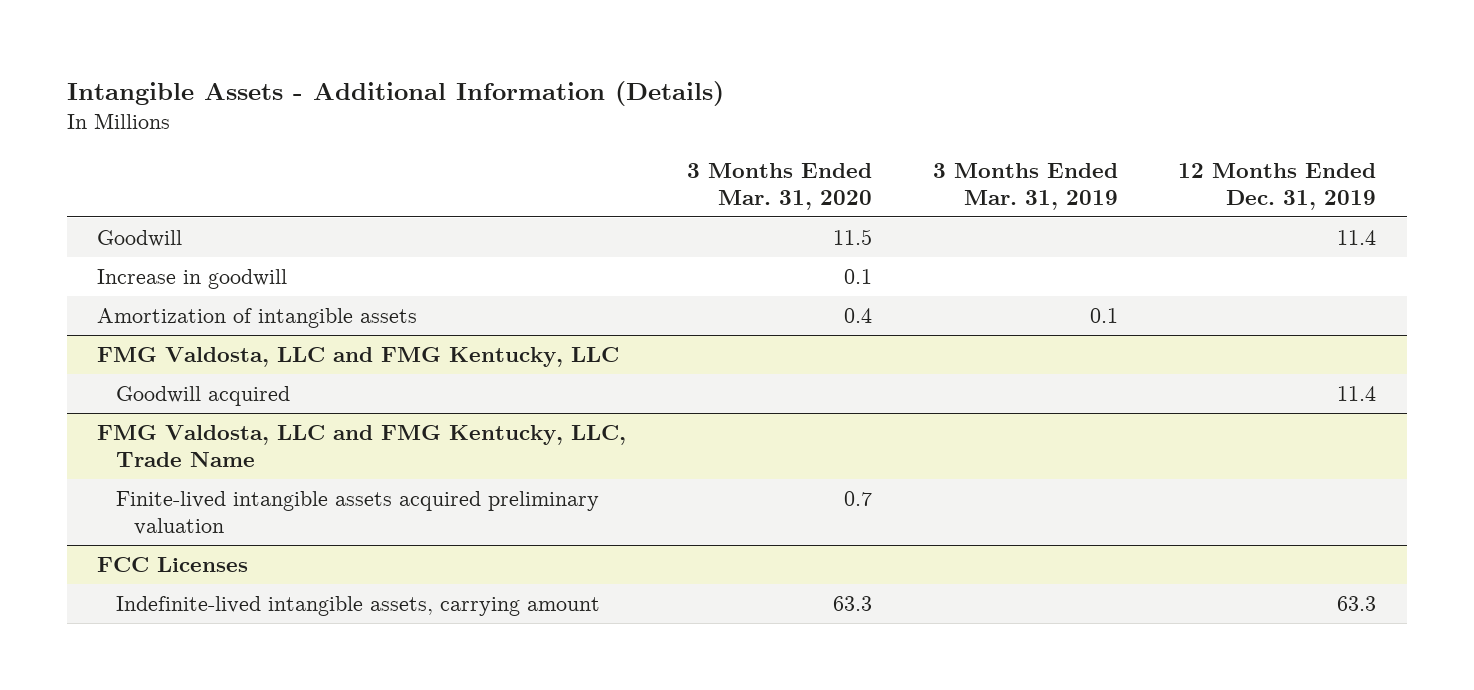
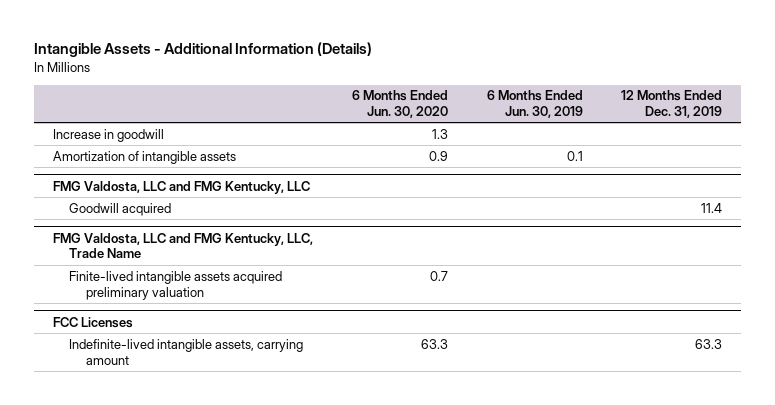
[686,162,872,210] 3 Months Ended Mar. 31, 2020 -> none
[932,162,1118,210] 3 Months Ended Mar. 31, 2019 -> none
none -> [351,90,448,119] 6 Months Ended Jun. 30, 2020
none -> [486,90,583,119] 6 Months Ended Jun. 30, 2019
[97,229,183,247] Goodwill -> none

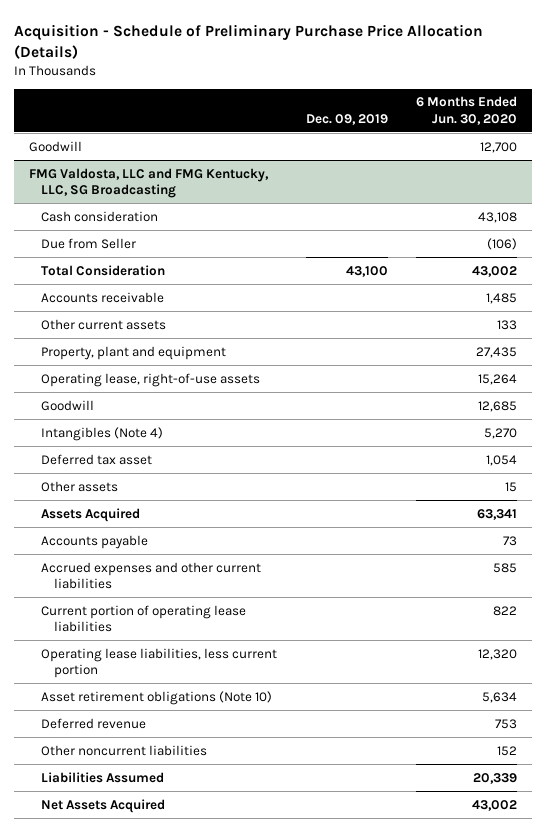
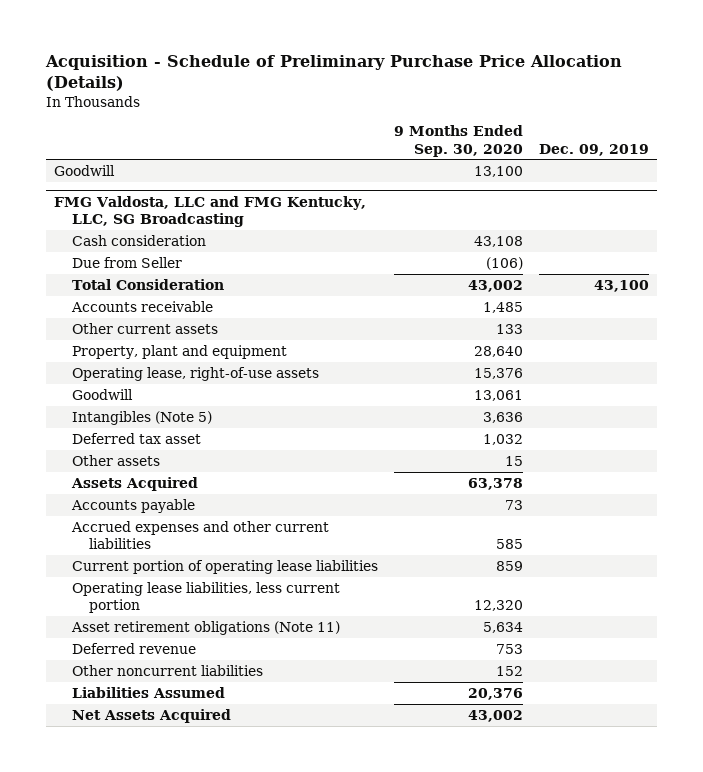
[416,96,518,125] 6 Months Ended Jun. 30, 2020 -> none
none -> [393,125,523,157] 9 Months Ended Sep. 30, 2020
[41,426,164,441] Intangibles (Note 4) -> [71,410,212,425] Intangibles (Note 5)
[41,690,273,705] Asset retirement obligations (Note 10) -> [70,620,340,635] Asset retirement obligations (Note 11)

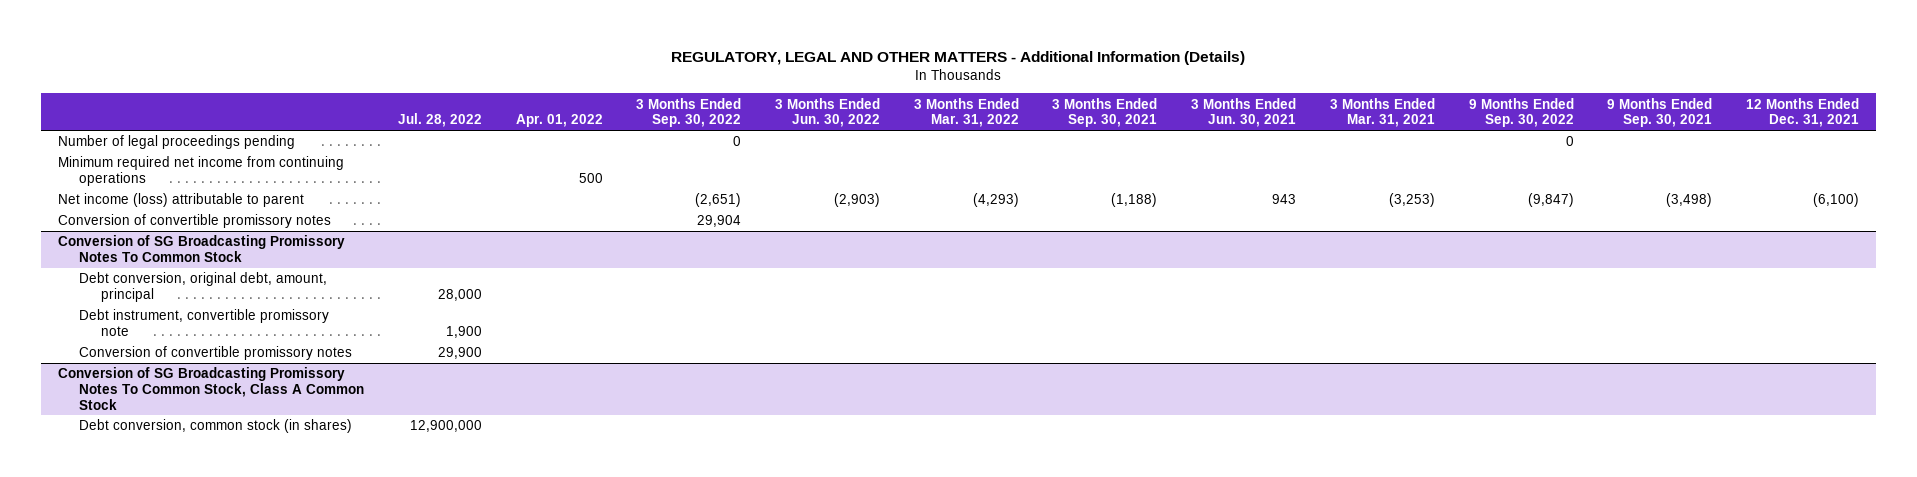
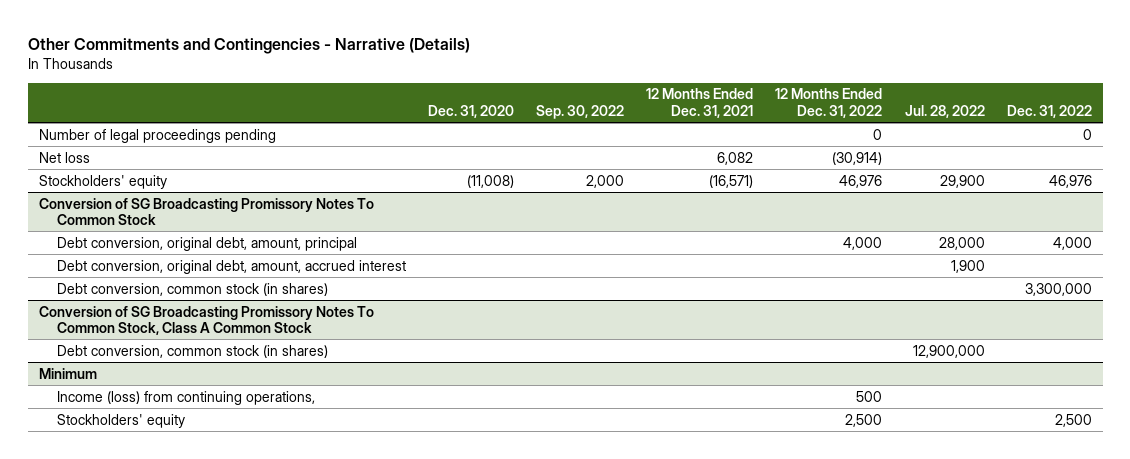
[671,50,1246,65] REGULATORY, LEGAL AND OTHER MATTERS - Additional Information (Details) -> [27,37,470,54] Other Commitments and Contingencies - Narrative (Details)
[515,114,603,128] Apr. 01, 2022 -> none
[636,97,742,128] 3 Months Ended Sep. 30, 2022 -> none
[775,97,881,128] 3 Months Ended Jun. 30, 2022 -> none
[913,97,1019,128] 3 Months Ended Mar. 31, 2022 -> none
[1052,97,1158,128] 3 Months Ended Sep. 30, 2021 -> none
[1191,97,1297,128] 3 Months Ended Jun. 30, 2021 -> none
[1329,97,1435,128] 3 Months Ended Mar. 31, 2021 -> none
[1468,97,1574,128] 9 Months Ended Sep. 30, 2022 -> none
[1607,97,1713,128] 9 Months Ended Sep. 30, 2021 -> none
none -> [428,104,515,118] Dec. 31, 2020
none -> [536,104,625,119] Sep. 30, 2022
none -> [775,88,883,118] 12 Months Ended Dec. 31, 2022
none -> [1006,104,1092,118] Dec. 31, 2022
[57,156,344,186] Minimum required net income from continuing operations -> none
[57,214,331,229] Conversion of convertible promissory notes -> none
[57,193,304,208] Net income (loss) attributable to parent -> [38,151,90,163] Net loss
[1812,193,1859,208] (6,100) -> [717,151,754,165] 6,082
none -> [38,174,167,189] Stockholders' equity
[79,346,353,361] Conversion of convertible promissory notes -> none
[79,309,330,336] Debt instrument, convertible promissory note -> [57,259,407,274] Debt conversion, original debt, amount, accrued interest
none -> [57,282,329,296] Debt conversion, common stock (in shares)
none -> [38,367,97,379] Minimum
none -> [57,390,316,405] Income (loss) from continuing operations,
none -> [57,413,186,428] Stockholders' equity

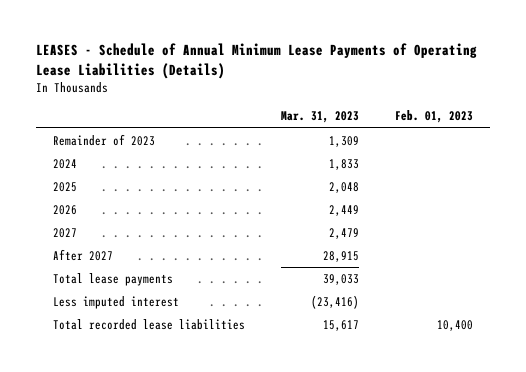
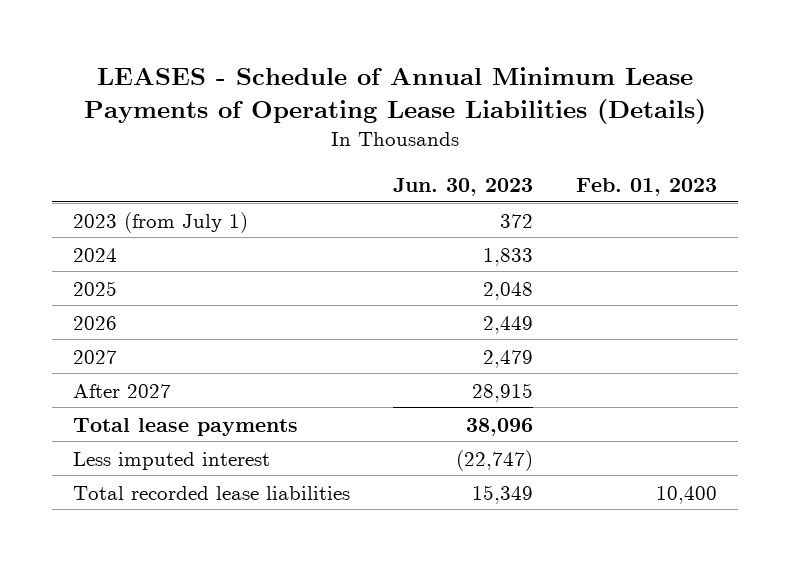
[281,111,360,124] Mar. 31, 2023 -> none
none -> [392,177,533,196] Jun. 30, 2023
[53,134,156,147] Remainder of 2023 -> [73,211,249,233] 2023 (from July 1)

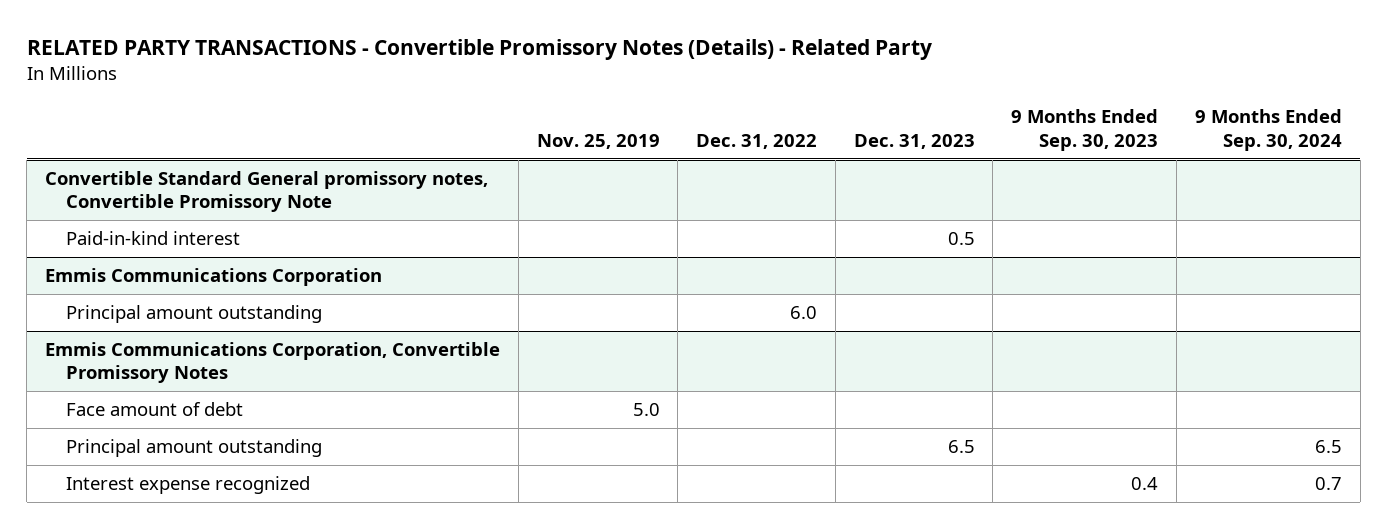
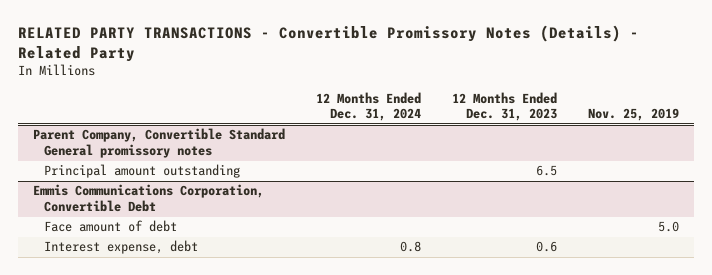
[696,133,818,149] Dec. 31, 2022 -> none
[853,133,975,149] Dec. 31, 2023 -> none
[1011,109,1159,151] 9 Months Ended Sep. 30, 2023 -> none
[1194,109,1342,151] 9 Months Ended Sep. 30, 2024 -> none
none -> [316,91,422,122] 12 Months Ended Dec. 31, 2024
none -> [451,91,557,122] 12 Months Ended Dec. 31, 2023
[66,231,241,246] Paid-in-kind interest -> none
[66,305,323,324] Principal amount outstanding -> none
[44,342,500,384] Emmis Communications Corporation, Convertible Promissory Notes -> none
[66,402,244,417] Face amount of debt -> none
[66,439,323,458] Principal amount outstanding -> none
[66,476,311,495] Interest expense recognized -> none
[44,171,488,213] Convertible Standard General promissory notes, Convertible Promissory Note -> [33,128,286,159] Parent Company, Convertible Standard General promissory notes
none -> [43,164,240,179] Principal amount outstanding
[44,268,382,287] Emmis Communications Corporation -> [33,184,265,213] Emmis Communications Corporation, Convertible Debt
none -> [43,220,177,233] Face amount of debt
none -> [43,240,198,255] Interest expense, debt

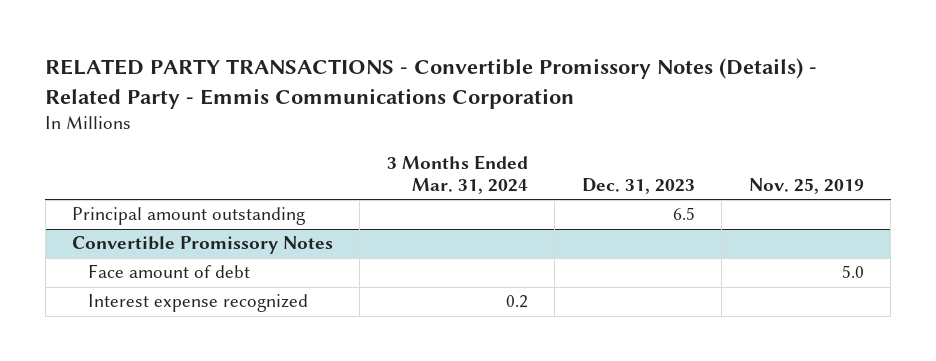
[17,24,639,62] RELATED PARTY TRANSACTIONS - Convertible Promissory Notes (Details) - Related Party -> [45,58,818,109] RELATED PARTY TRANSACTIONS - Convertible Promissory Notes (Details) - Related Party - Emmis Communications Corporation
[316,91,422,122] 12 Months Ended Dec. 31, 2024 -> none
[451,91,557,122] 12 Months Ended Dec. 31, 2023 -> none
none -> [386,154,528,194] 3 Months Ended Mar. 31, 2024
none -> [581,177,695,194] Dec. 31, 2023
[43,164,240,179] Principal amount outstanding -> none
[33,184,265,213] Emmis Communications Corporation, Convertible Debt -> none
[43,220,177,233] Face amount of debt -> none
[43,240,198,255] Interest expense, debt -> none
none -> [72,207,306,226] Principal amount outstanding
[33,128,286,159] Parent Company, Convertible Standard General promissory notes -> [72,236,334,255] Convertible Promissory Notes
none -> [87,264,250,279] Face amount of debt
none -> [87,294,308,313] Interest expense recognized

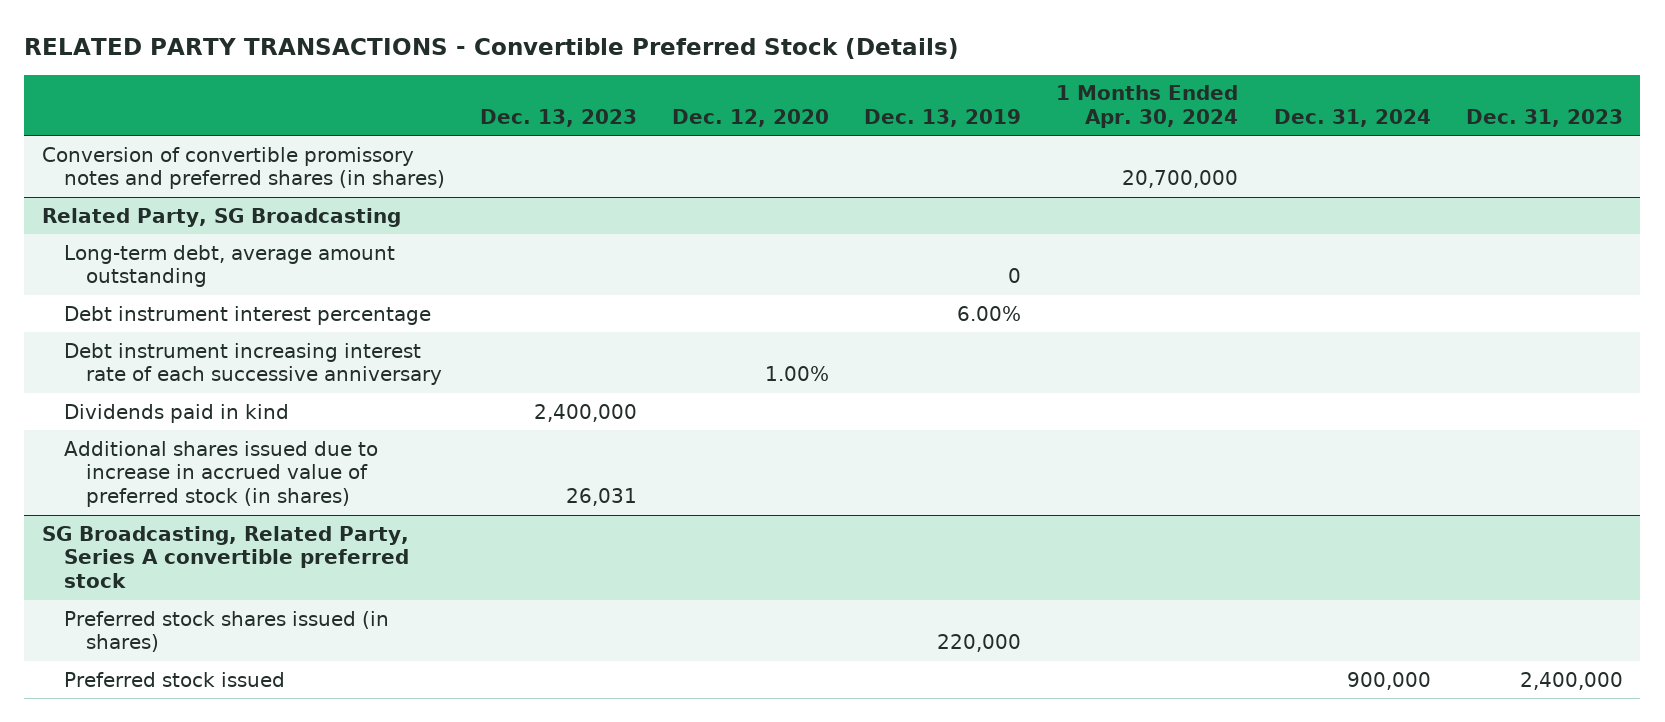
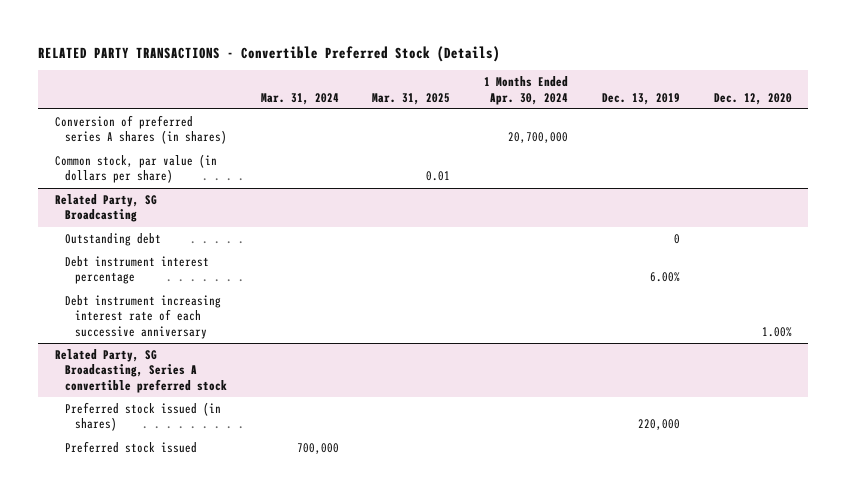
[480,108,638,127] Dec. 13, 2023 -> none
[1273,108,1431,127] Dec. 31, 2024 -> none
[1465,108,1623,127] Dec. 31, 2023 -> none
none -> [260,92,339,105] Mar. 31, 2024
none -> [372,92,451,105] Mar. 31, 2025
[41,146,445,190] Conversion of convertible promissory notes and preferred shares (in shares) -> [55,114,227,145] Conversion of preferred series A shares (in shares)
none -> [55,153,218,184] Common stock, par value (in dollars per share)
[63,244,395,288] Long-term debt, average amount outstanding -> [64,232,161,246] Outstanding debt
[63,403,289,423] Dividends paid in kind -> none
[63,440,378,508] Additional shares issued due to increase in accrued value of preferred stock (in shares) -> none
[41,525,409,589] SG Broadcasting, Related Party, Series A convertible preferred stock -> [55,348,227,394] Related Party, SG Broadcasting, Series A convertible preferred stock
[63,610,389,653] Preferred stock shares issued (in shares) -> [64,401,221,432] Preferred stock issued (in shares)

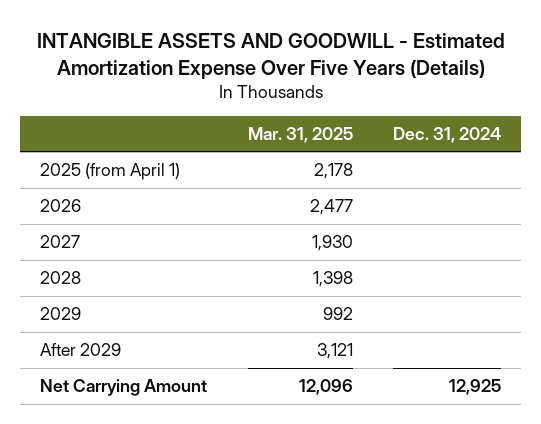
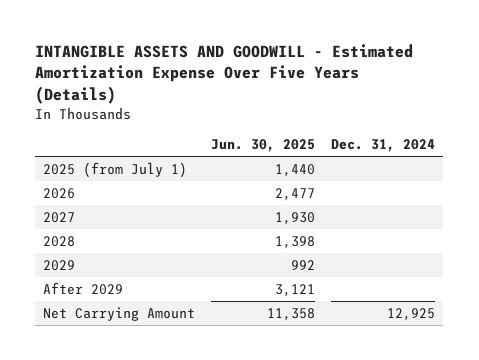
[247,126,353,143] Mar. 31, 2025 -> none
none -> [211,139,316,153] Jun. 30, 2025
[40,163,181,181] 2025 (from April 1) -> [43,161,188,178] 2025 (from July 1)

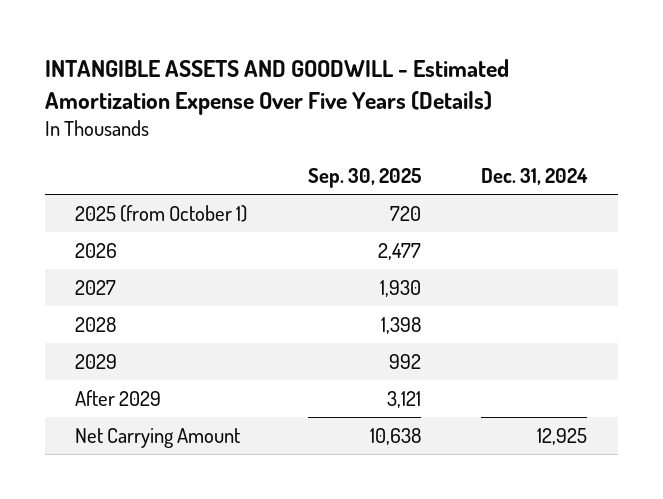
[211,139,316,153] Jun. 30, 2025 -> none
none -> [307,168,421,189] Sep. 30, 2025
[43,161,188,178] 2025 (from July 1) -> [75,205,248,223] 2025 (from October 1)

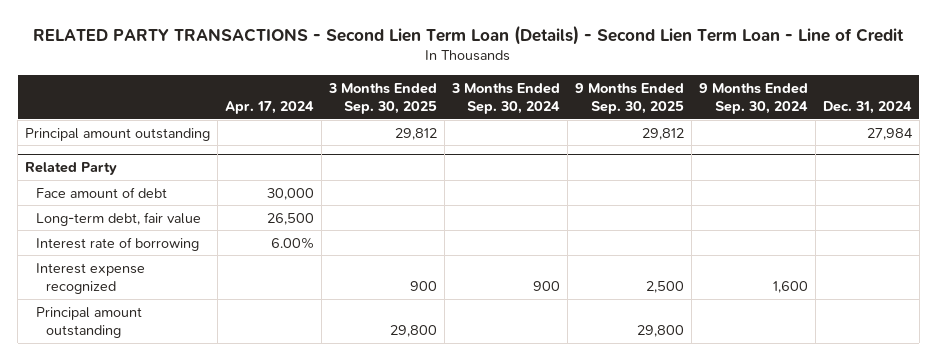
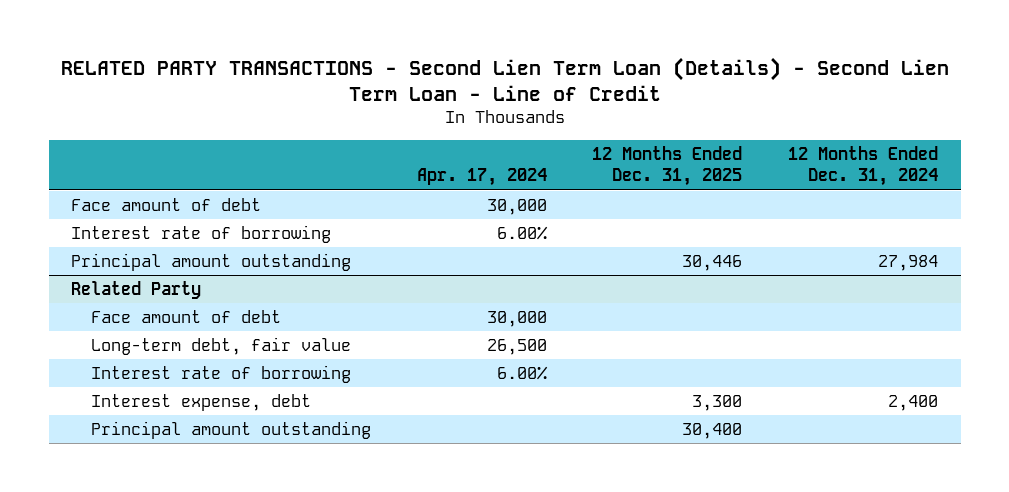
[328,82,438,115] 3 Months Ended Sep. 30, 2025 -> none
[450,82,560,115] 3 Months Ended Sep. 30, 2024 -> none
[574,82,684,115] 9 Months Ended Sep. 30, 2025 -> none
[698,82,808,115] 9 Months Ended Sep. 30, 2024 -> none
[822,101,912,115] Dec. 31, 2024 -> none
none -> [592,146,743,187] 12 Months Ended Dec. 31, 2025
none -> [787,146,938,187] 12 Months Ended Dec. 31, 2024
none -> [71,197,262,211] Face amount of debt
none -> [71,224,332,243] Interest rate of borrowing
[35,262,145,295] Interest expense recognized -> [91,393,312,411] Interest expense, debt

